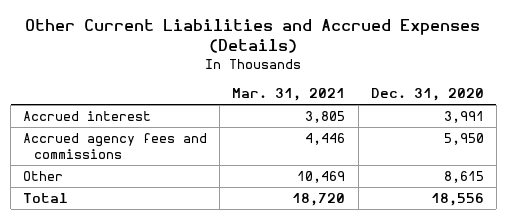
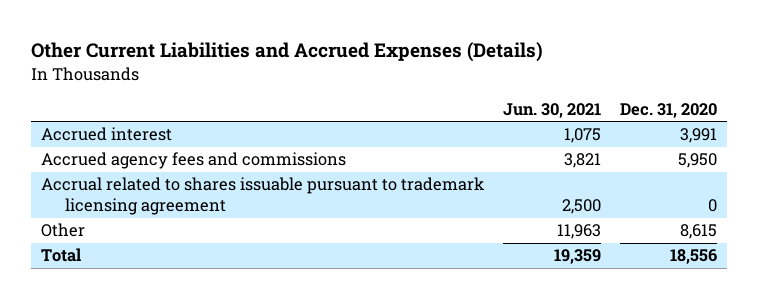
[232,88,346,102] Mar. 31, 2021 -> none
none -> [503,102,602,118] Jun. 30, 2021
none -> [40,177,485,216] Accrual related to shares issuable pursuant to trademark licensing agreement

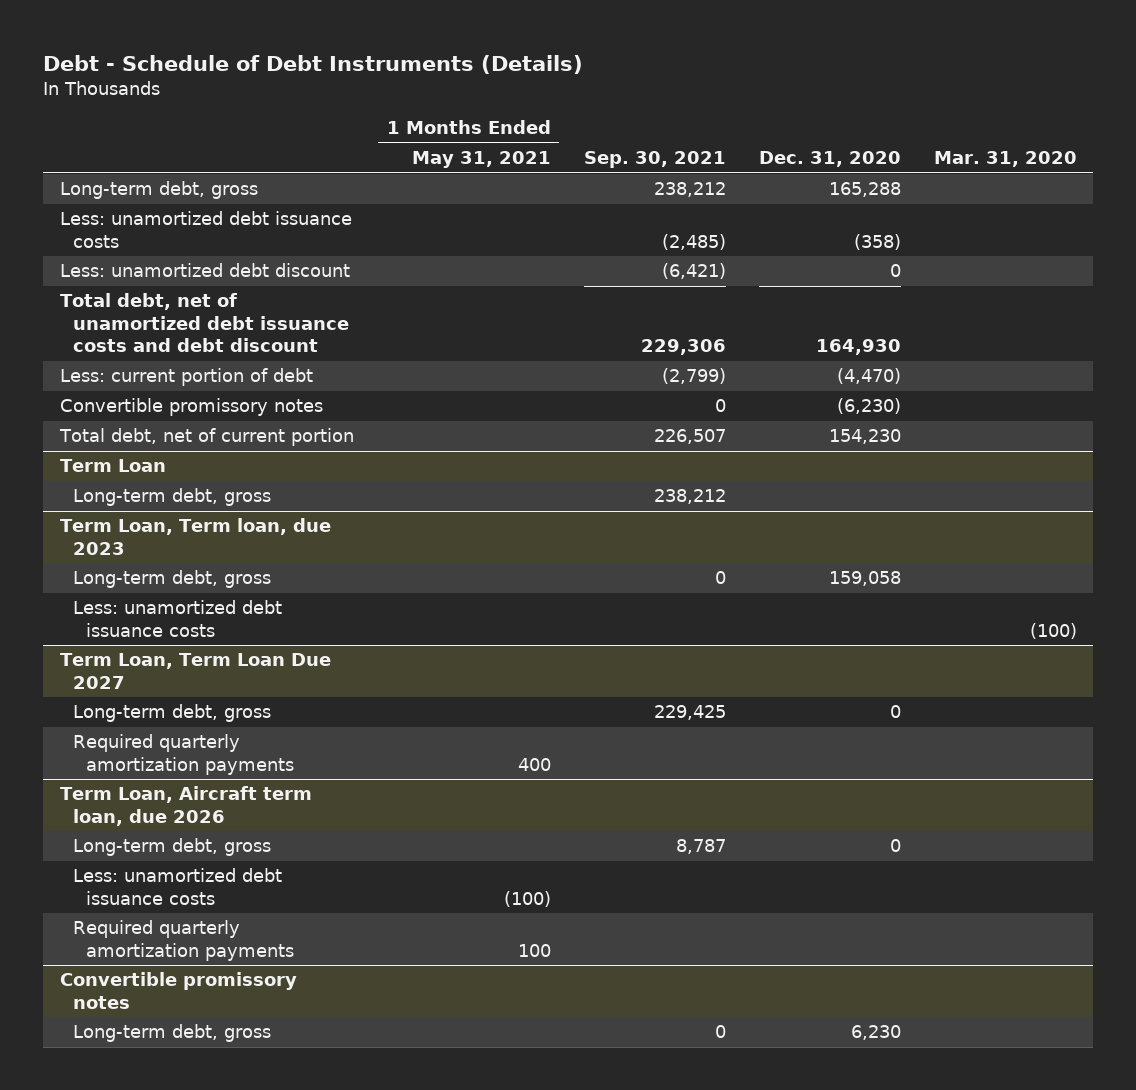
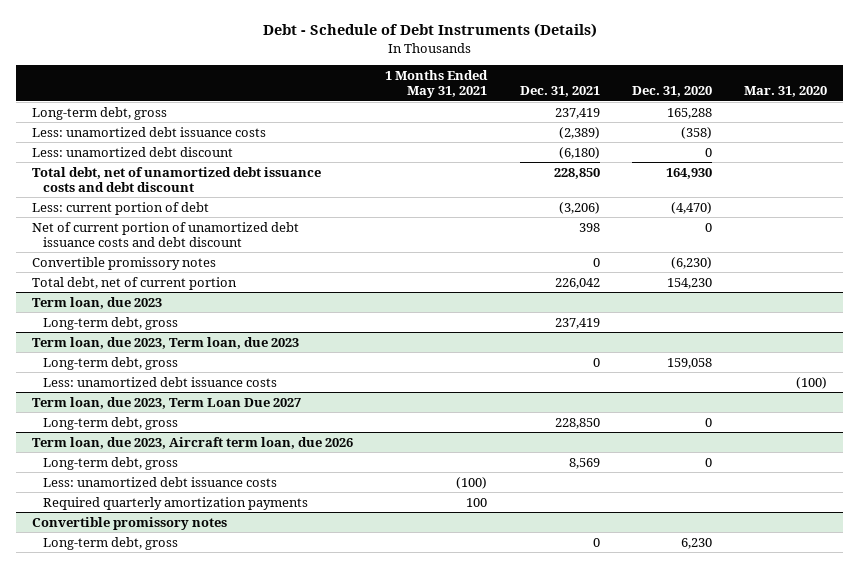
[583,151,726,169] Sep. 30, 2021 -> none
none -> [519,86,600,98] Dec. 31, 2021
none -> [31,221,299,247] Net of current portion of unamortized debt issuance costs and debt discount
[59,459,166,473] Term Loan -> [31,296,162,309] Term loan, due 2023
[59,518,331,555] Term Loan, Term loan, due 2023 -> [31,336,299,349] Term loan, due 2023, Term loan, due 2023
[59,653,331,689] Term Loan, Term Loan Due 2027 -> [31,396,301,409] Term loan, due 2023, Term Loan Due 2027
[72,734,295,775] Required quarterly amortization payments -> none
[59,786,312,826] Term Loan, Aircraft term loan, due 2026 -> [31,436,353,449] Term loan, due 2023, Aircraft term loan, due 2026

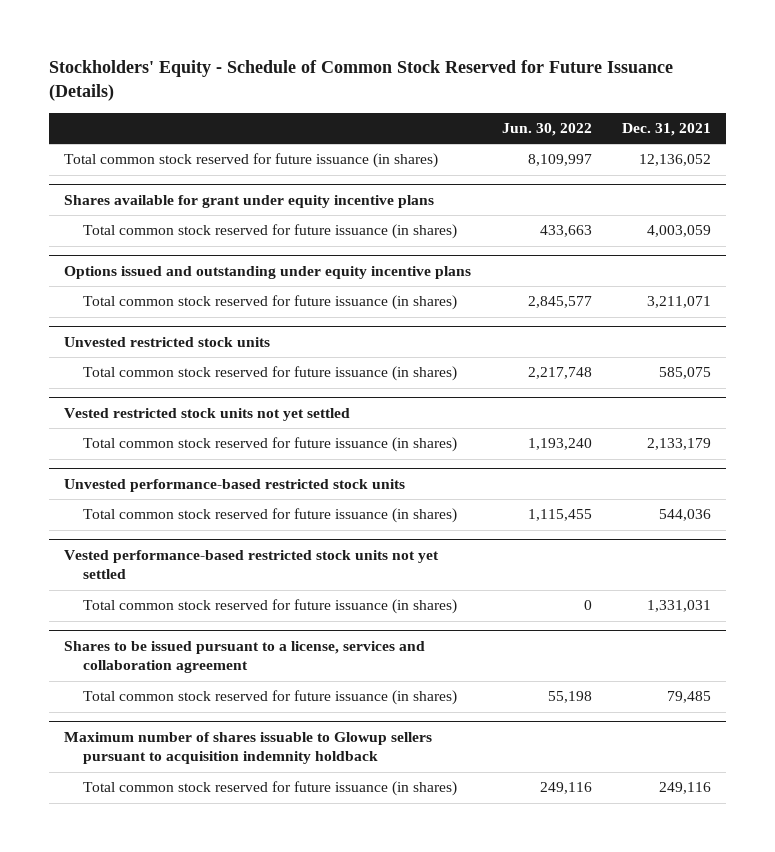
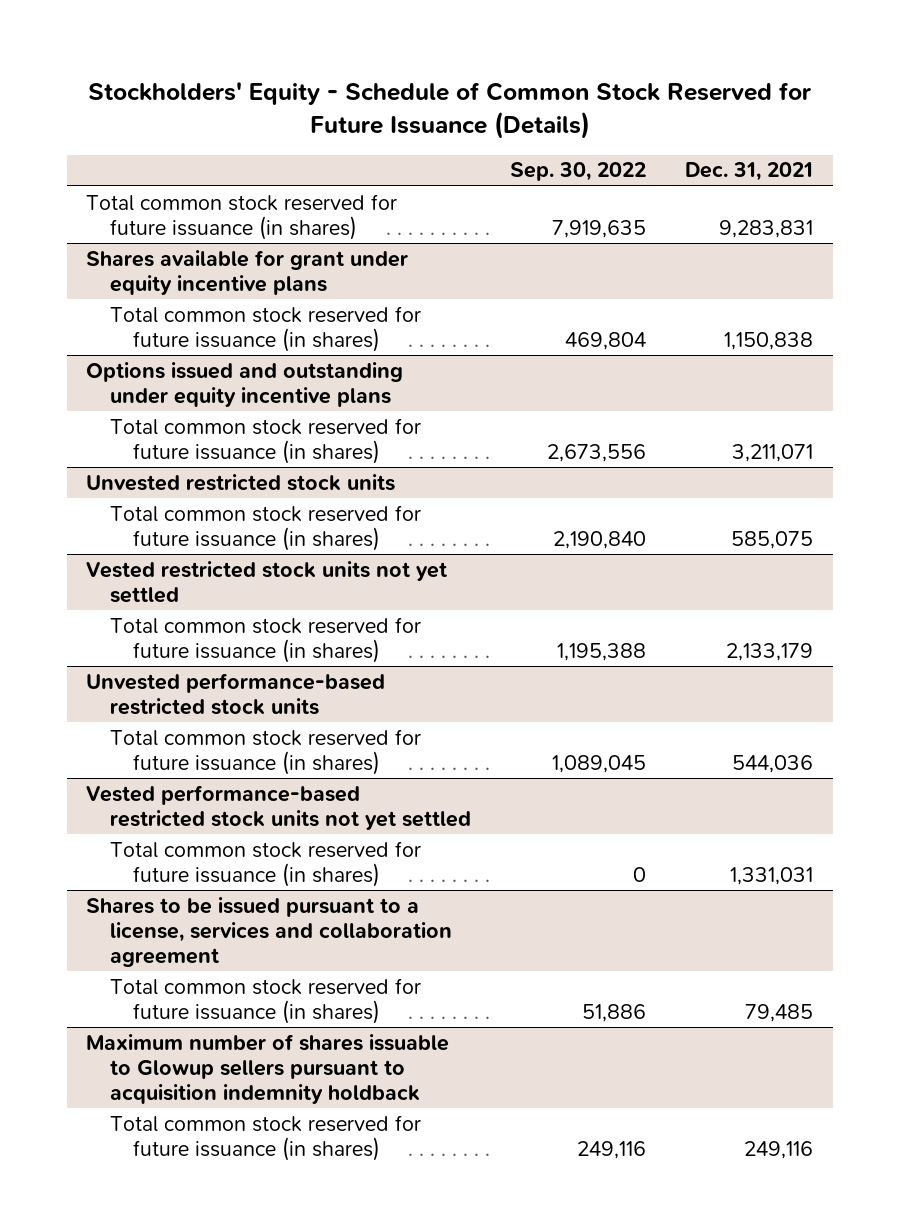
[501,123,592,137] Jun. 30, 2022 -> none
none -> [509,162,646,182] Sep. 30, 2022
[638,154,711,167] 12,136,052 -> [719,219,814,238] 9,283,831
[646,225,711,238] 4,003,059 -> [724,331,814,350] 1,150,838

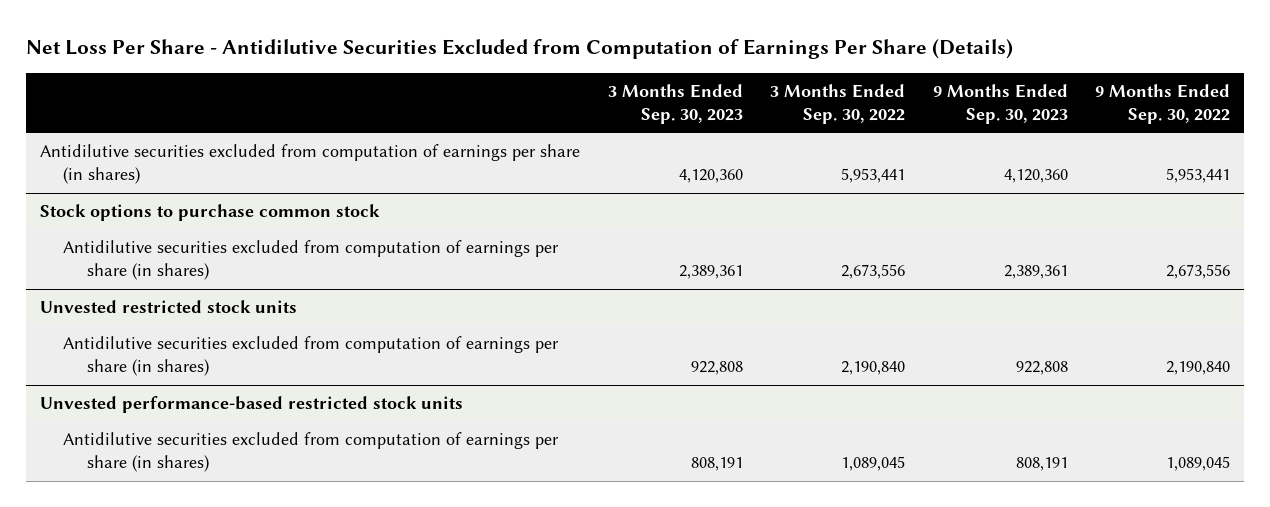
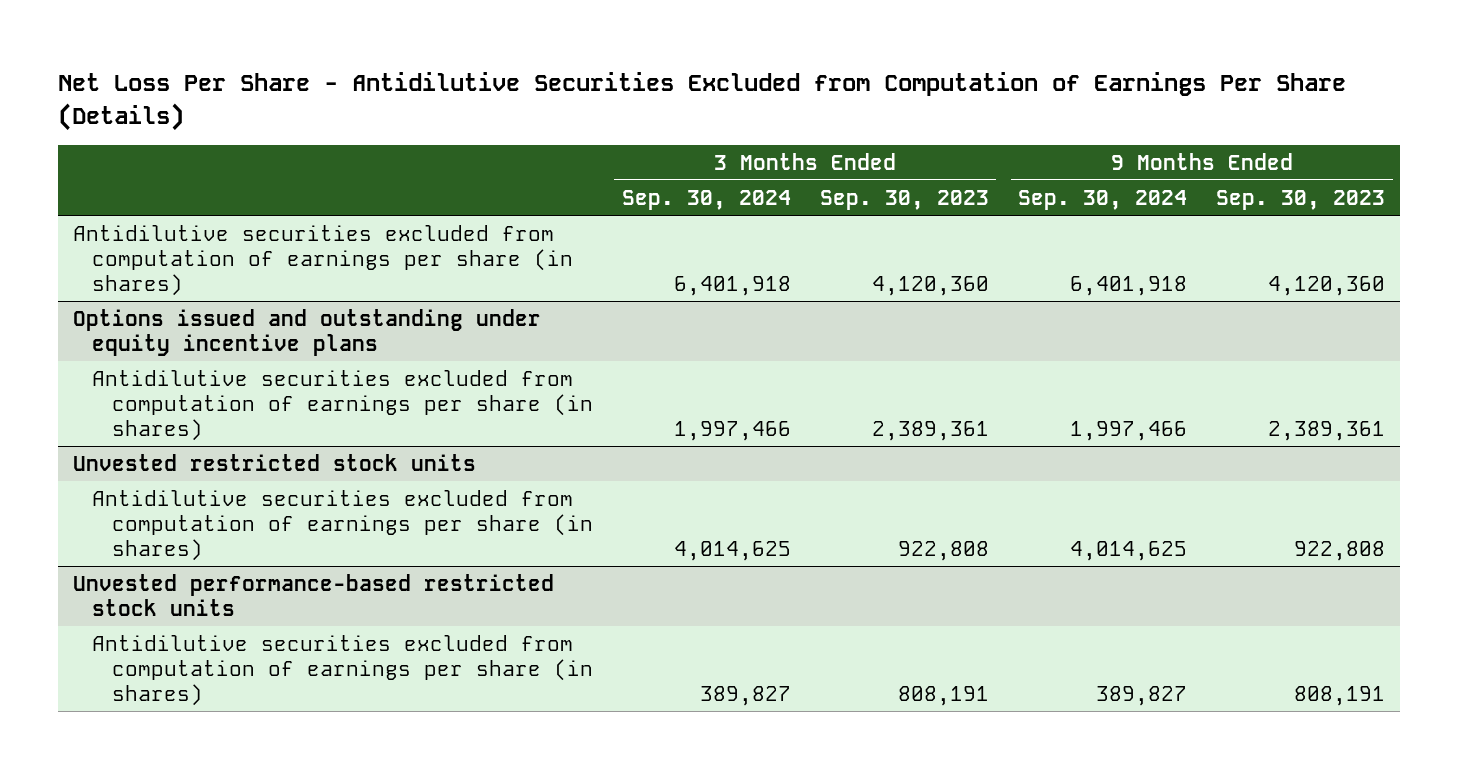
[770,83,906,124] 3 Months Ended Sep. 30, 2022 -> none
[1095,83,1231,124] 9 Months Ended Sep. 30, 2022 -> none
none -> [621,189,791,210] Sep. 30, 2024
none -> [1018,189,1188,210] Sep. 30, 2024
[40,204,381,222] Stock options to purchase common stock -> [72,308,541,356] Options issued and outstanding under equity incentive plans

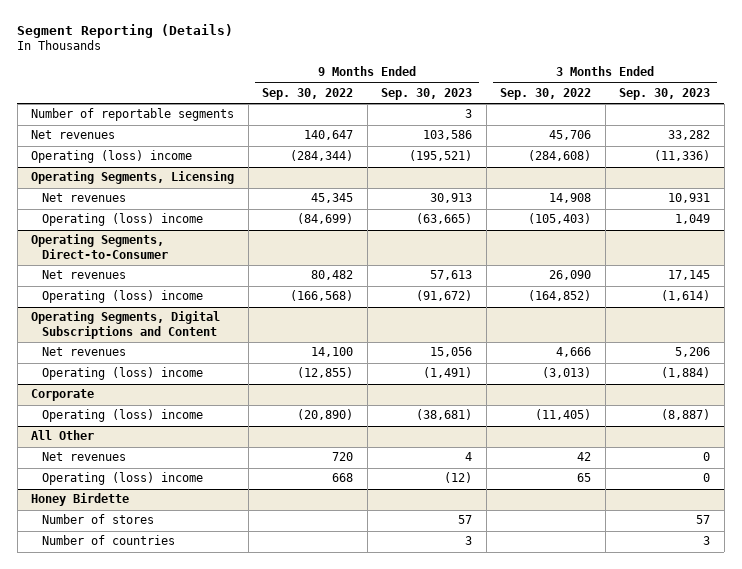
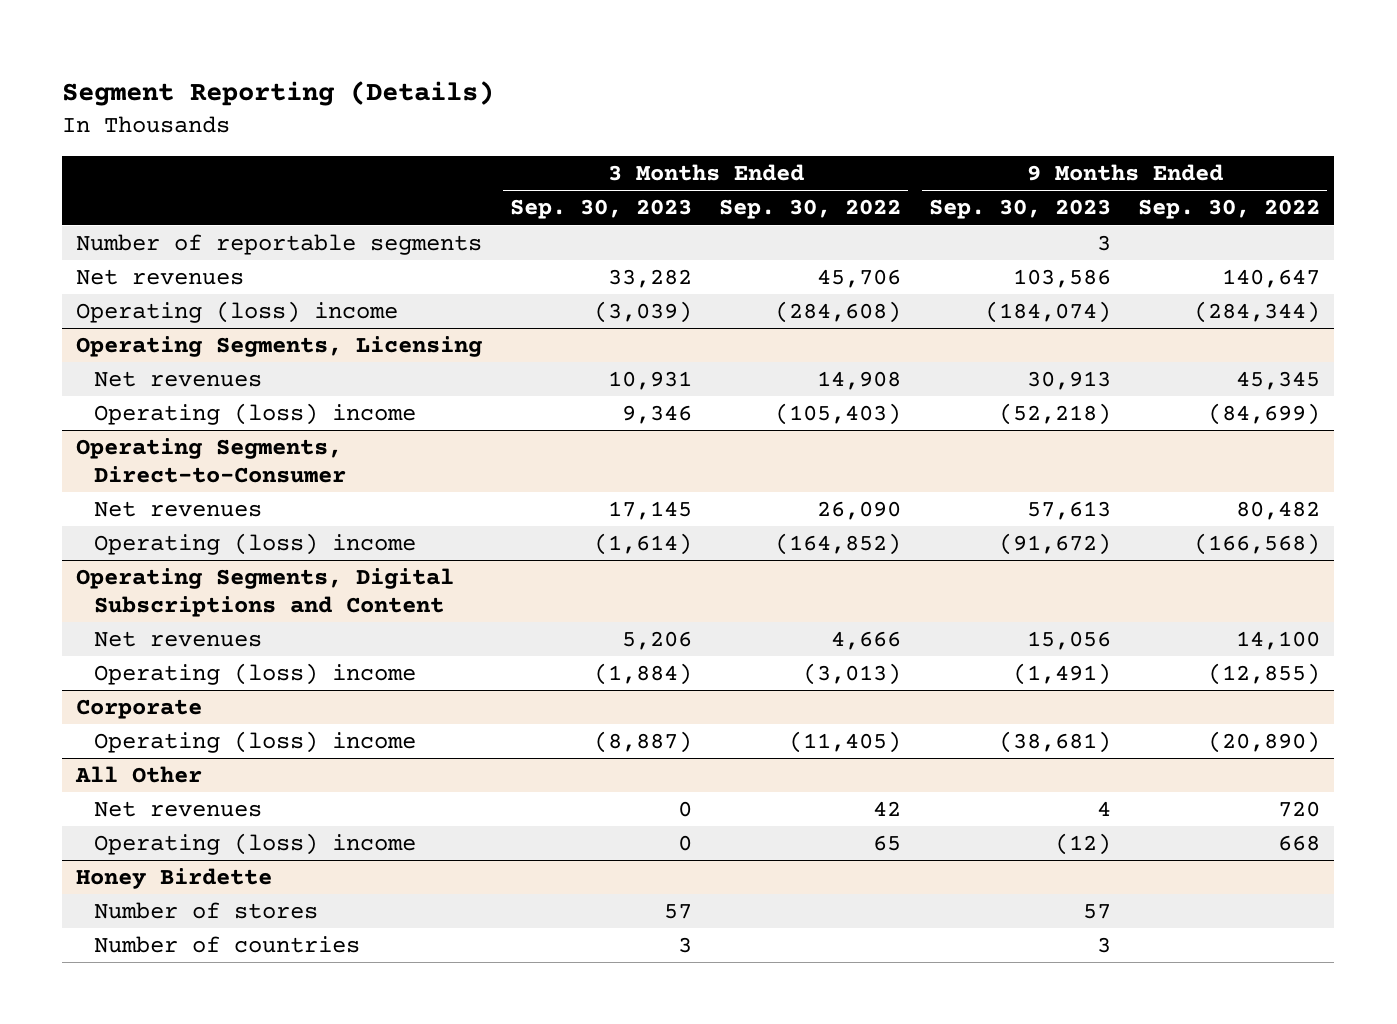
[409,150,473,162] (195,521) -> [984,301,1111,324] (184,074)
[654,150,711,162] (11,336) -> [593,301,692,324] (3,039)
[416,213,473,225] (63,665) -> [998,403,1111,426] (52,218)
[675,214,711,225] 1,049 -> [621,405,692,425] 9,346

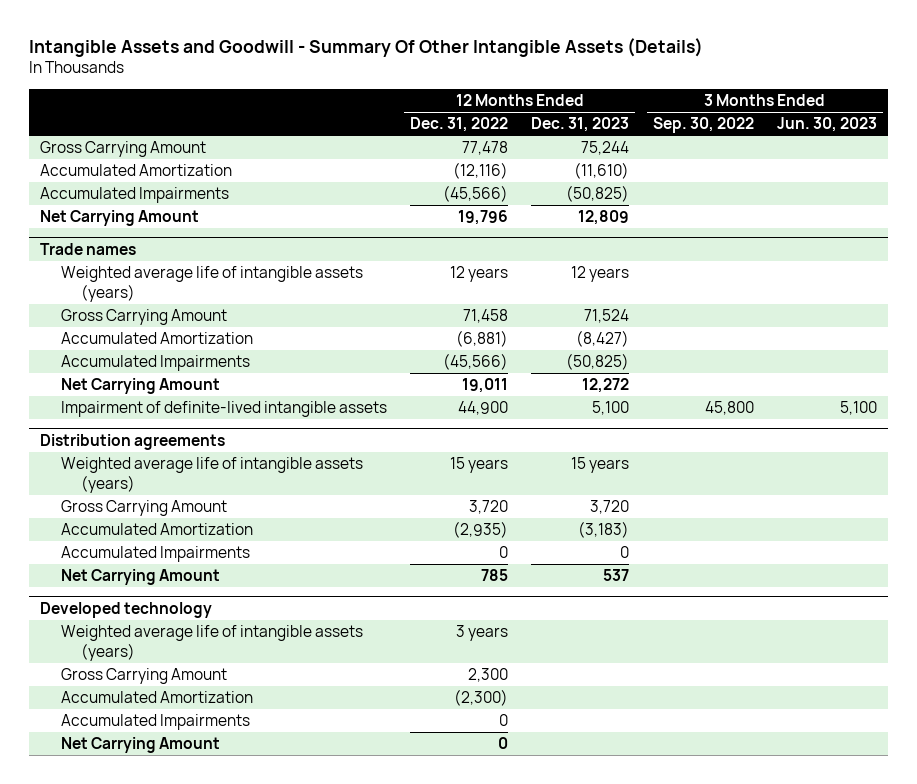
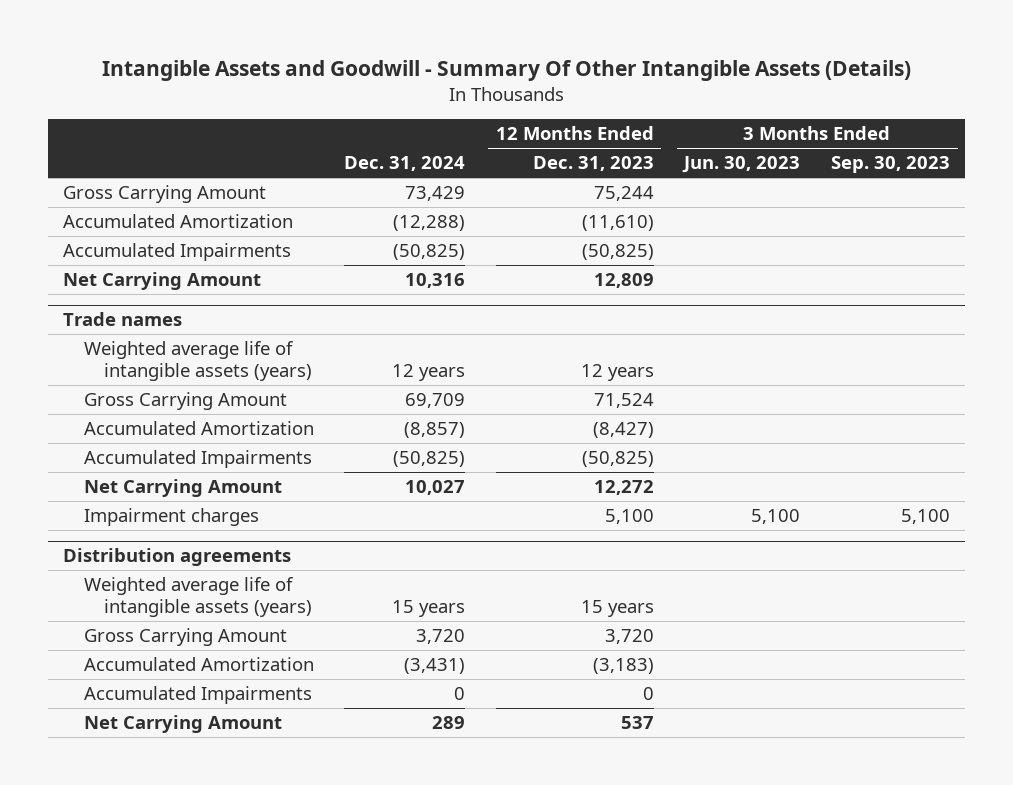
[410,117,509,133] Dec. 31, 2022 -> none
[652,117,754,134] Sep. 30, 2022 -> none
none -> [344,156,466,172] Dec. 31, 2024
none -> [830,156,950,174] Sep. 30, 2023
[60,401,387,418] Impairment of definite-lived intangible assets -> [83,508,259,527] Impairment charges
[40,601,213,618] Developed technology -> none
[60,625,363,661] Weighted average life of intangible assets (years) -> none
[60,668,227,685] Gross Carrying Amount -> none
[60,691,253,704] Accumulated Amortization -> none
[60,714,250,731] Accumulated Impairments -> none
[60,737,220,754] Net Carrying Amount -> none

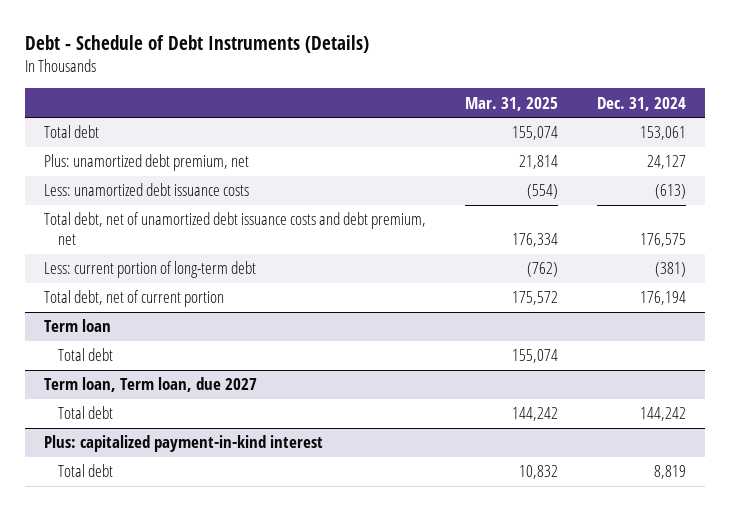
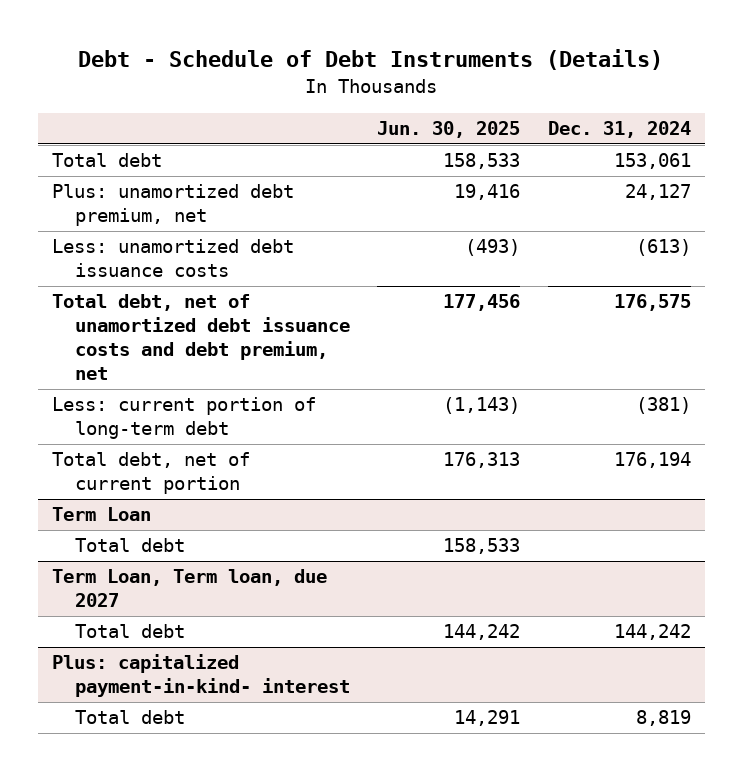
[465,96,559,111] Mar. 31, 2025 -> none
none -> [377,121,521,139] Jun. 30, 2025
[44,319,112,333] Term loan -> [51,507,151,522] Term Loan
[44,377,258,393] Term loan, Term loan, due 2027 -> [51,569,327,608] Term Loan, Term loan, due 2027
[44,435,324,453] Plus: capitalized payment-in-kind interest -> [51,654,350,698] Plus: capitalized payment-in-kind- interest

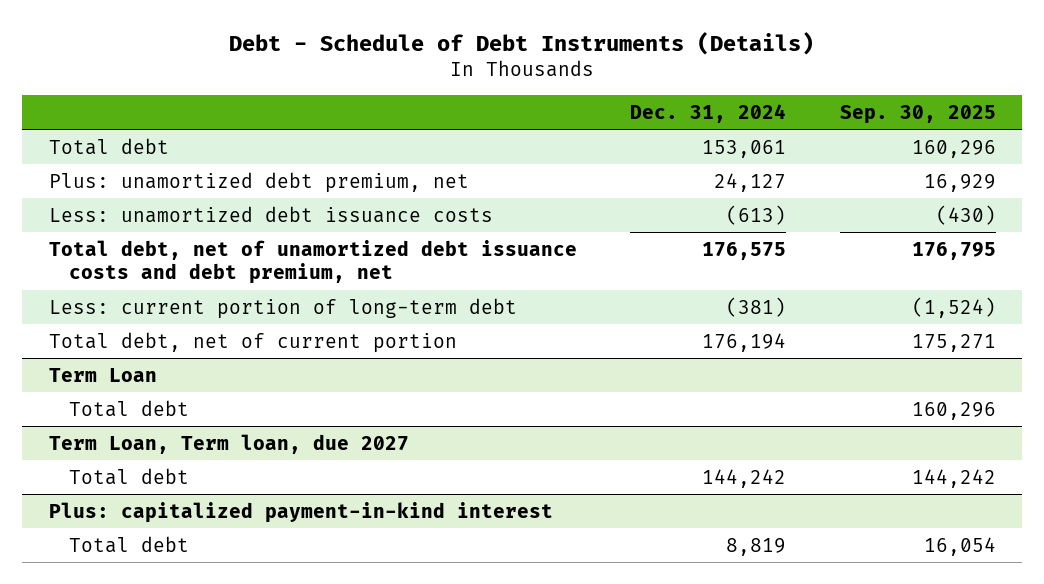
[377,121,521,139] Jun. 30, 2025 -> none
none -> [839,104,996,124] Sep. 30, 2025
[51,654,350,698] Plus: capitalized payment-in-kind- interest -> [48,501,553,523] Plus: capitalized payment-in-kind interest

